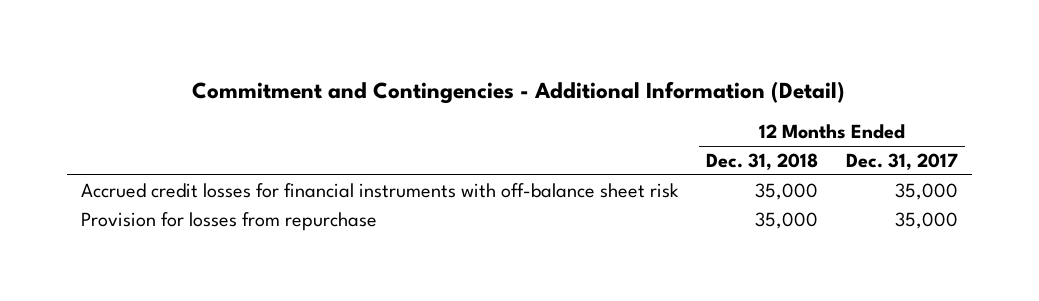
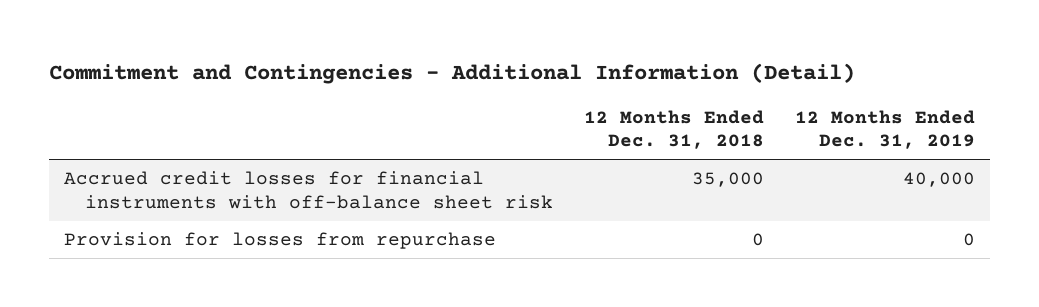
[845,152,958,170] Dec. 31, 2017 -> none
none -> [794,110,975,150] 12 Months Ended Dec. 31, 2019
[754,211,818,229] 35,000 -> [751,233,764,247] 0

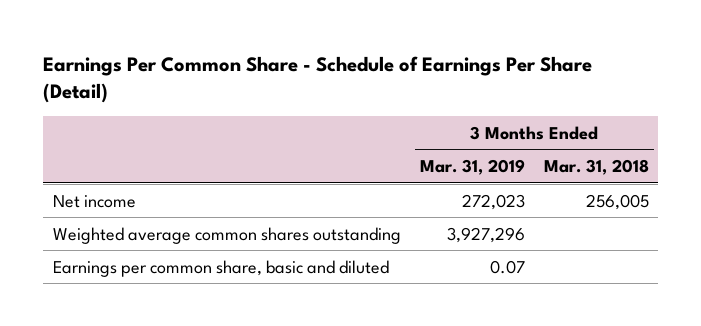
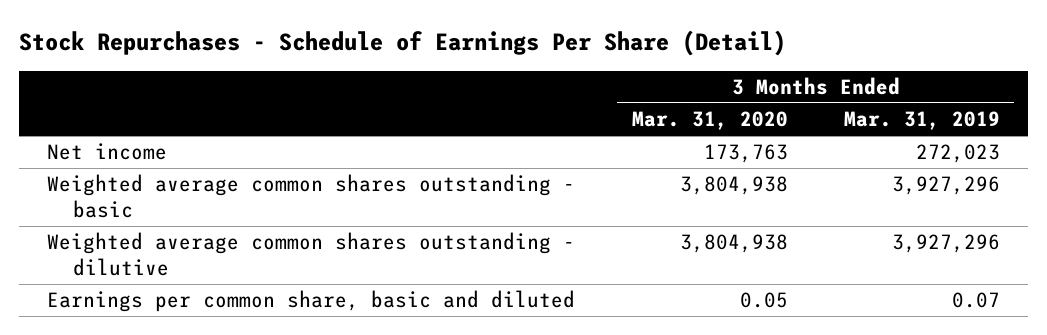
[42,55,592,104] Earnings Per Common Share - Schedule of Earnings Per Share (Detail) -> [18,30,786,57] Stock Repurchases - Schedule of Earnings Per Share (Detail)
[543,158,649,175] Mar. 31, 2018 -> none
none -> [631,111,788,131] Mar. 31, 2020
[52,226,401,244] Weighted average common shares outstanding -> [47,174,576,219] Weighted average common shares outstanding - basic
none -> [47,232,576,277] Weighted average common shares outstanding - dilutive

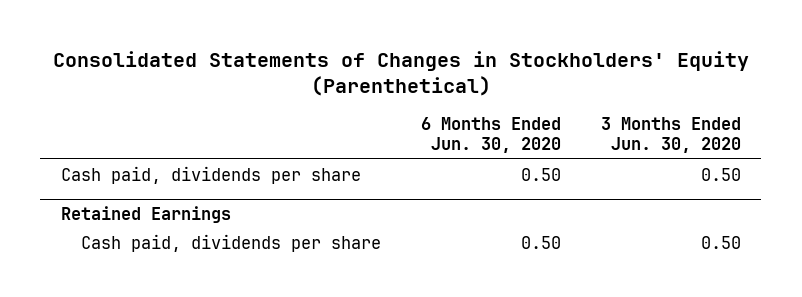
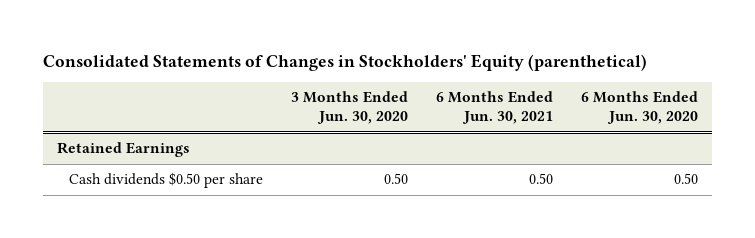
[52,50,749,96] Consolidated Statements of Changes in Stockholders' Equity (Parenthetical) -> [43,53,648,71] Consolidated Statements of Changes in Stockholders' Equity (parenthetical)
none -> [435,91,553,125] 6 Months Ended Jun. 30, 2021
[60,165,361,184] Cash paid, dividends per share -> none
[80,233,381,252] Cash paid, dividends per share -> [68,172,263,189] Cash dividends $0.50 per share

